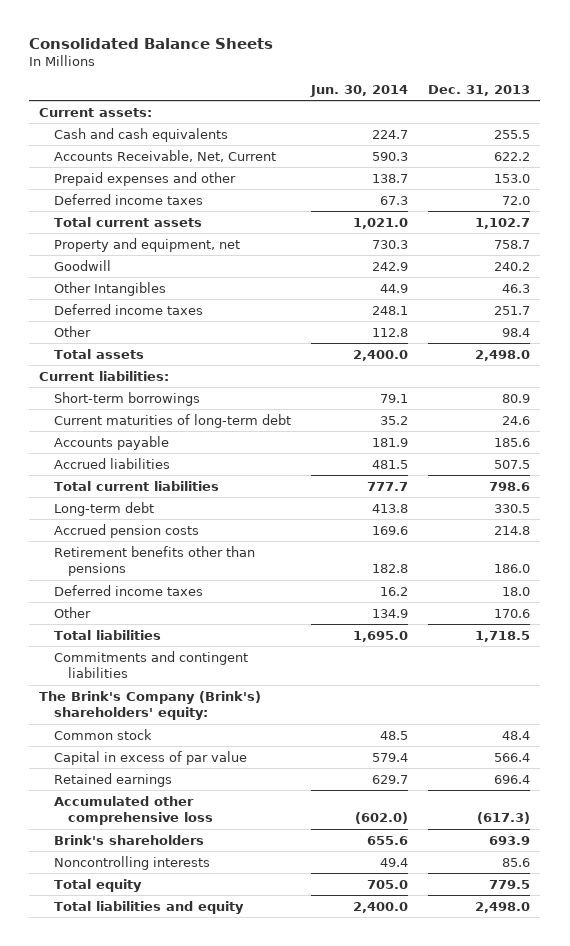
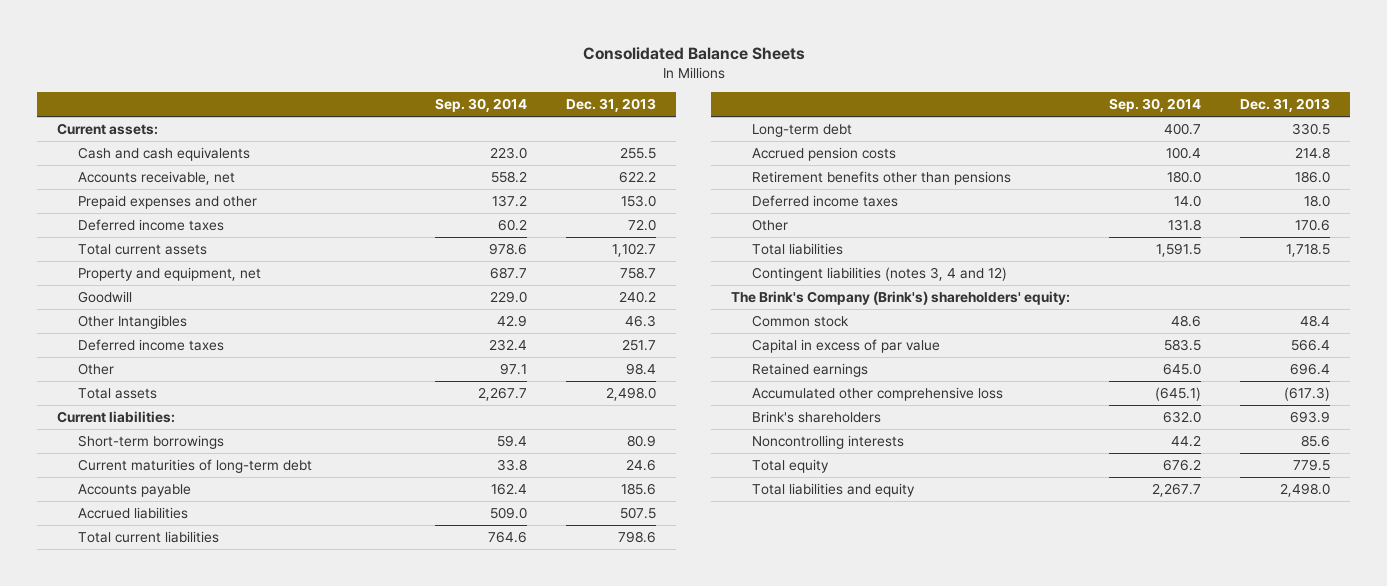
[310,84,409,97] Jun. 30, 2014 -> none
none -> [435,98,528,113] Sep. 30, 2014
[53,149,276,162] Accounts Receivable, Net, Current -> [78,171,236,186] Accounts receivable, net
[53,650,248,678] Commitments and contingent liabilities -> [752,267,1008,282] Contingent liabilities (notes 3, 4 and 12)

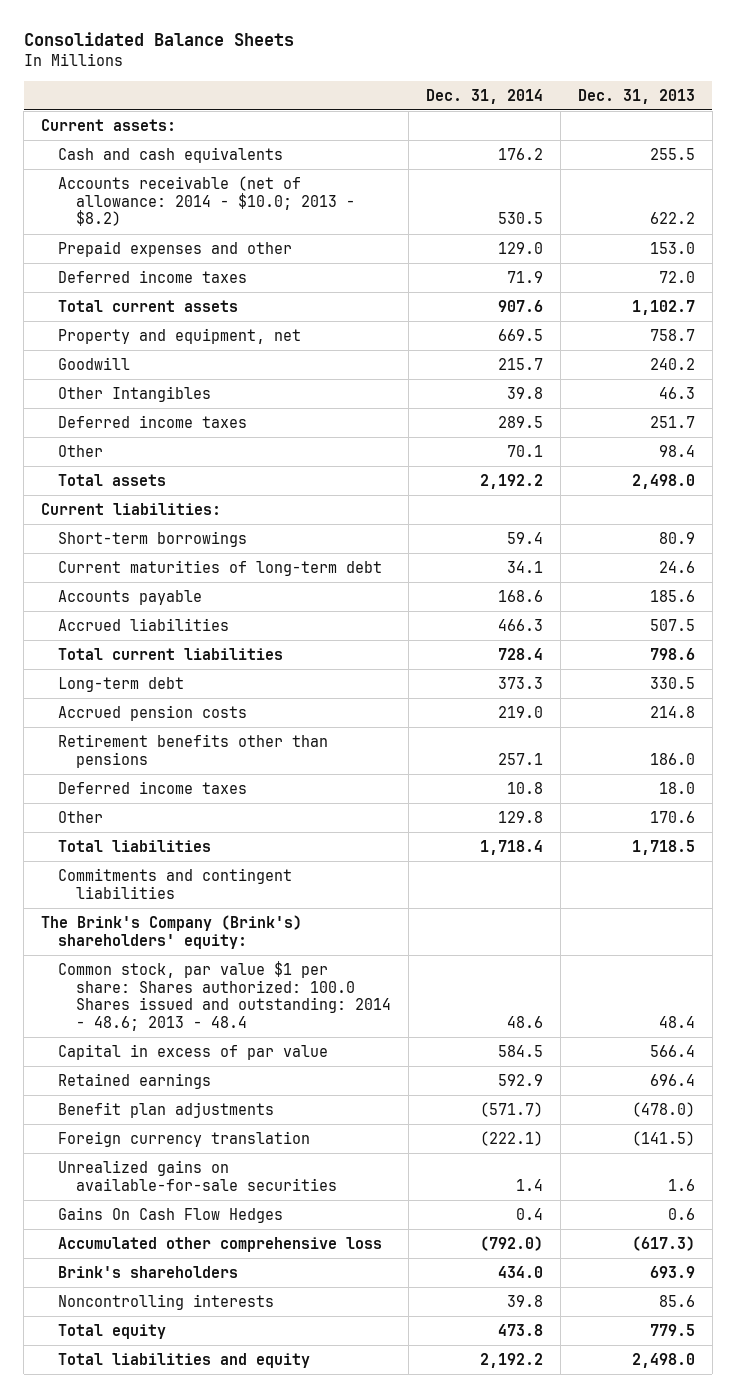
[435,98,528,113] Sep. 30, 2014 -> none
none -> [425,88,543,104] Dec. 31, 2014
[78,171,236,186] Accounts receivable, net -> [58,175,355,227] Accounts receivable (net of allowance: 2014 - $10.0; 2013 - $8.2)
[752,267,1008,282] Contingent liabilities (notes 3, 4 and 12) -> [58,867,293,899] Commitments and contingent liabilities
[752,315,850,328] Common stock -> [58,960,391,1032] Common stock, par value $1 per share: Shares authorized: 100.0 Shares issued and outstanding: 2014 - 48.6; 2013 - 48.4
none -> [58,1101,275,1118] Benefit plan adjustments
none -> [58,1130,311,1147] Foreign currency translation
none -> [58,1159,337,1191] Unrealized gains on available-for-sale securities
none -> [58,1206,284,1223] Gains On Cash Flow Hedges

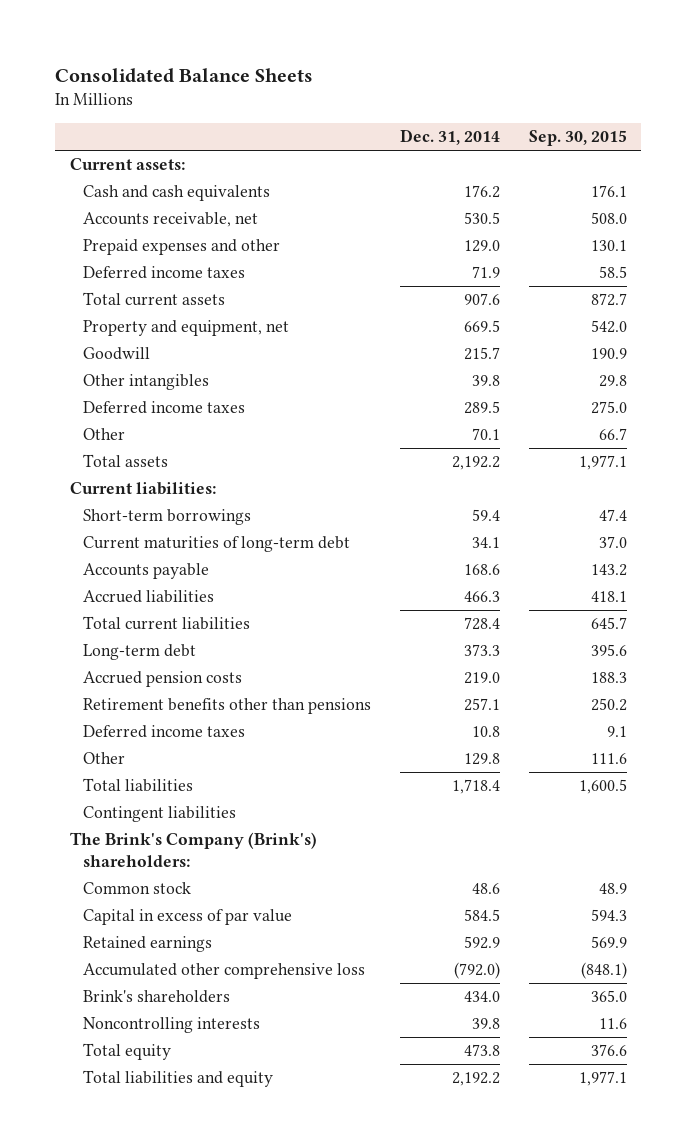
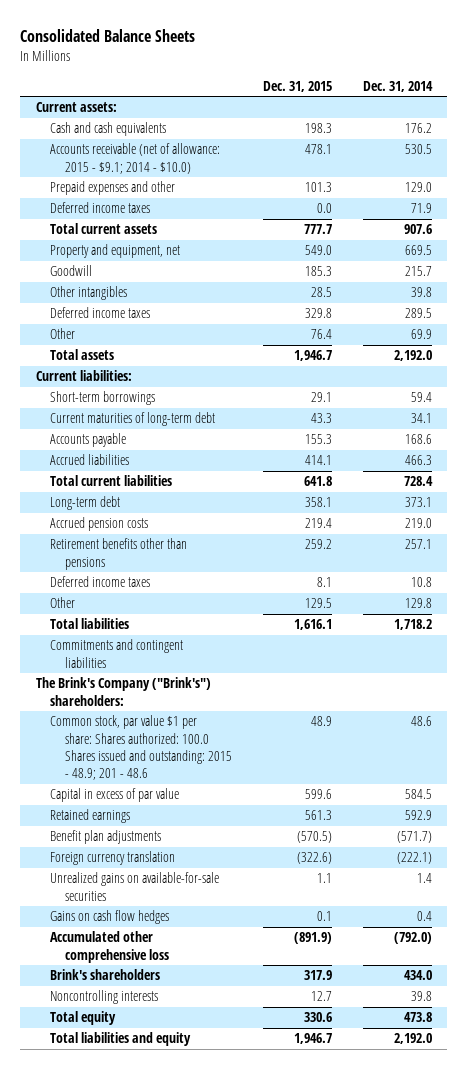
[528,129,627,146] Sep. 30, 2015 -> none
none -> [262,80,332,92] Dec. 31, 2015
[82,212,258,228] Accounts receivable, net -> [50,143,221,174] Accounts receivable (net of allowance: 2015 - $9.1; 2014 - $10.0)
[471,428,500,441] 70.1 -> [410,329,432,340] 69.9
[451,456,500,471] 2,192.2 -> [393,350,432,362] 2,192.0
[463,644,500,657] 373.3 -> [404,497,432,508] 373.1
[451,779,500,795] 1,718.4 -> [393,619,432,631] 1,718.2
[82,806,236,823] Contingent liabilities -> [50,639,184,668] Commitments and contingent liabilities
[69,832,317,868] The Brink's Company (Brink's) shareholders: -> [35,677,211,706] The Brink's Company ("Brink's") shareholders:
[82,882,191,895] Common stock -> [50,715,232,781] Common stock, par value $1 per share: Shares authorized: 100.0 Shares issued and outstanding: 2015 - 48.9; 201 - 48.6
none -> [50,830,162,845] Benefit plan adjustments
none -> [50,851,176,866] Foreign currency translation
none -> [50,872,220,901] Unrealized gains on available-for-sale securities
none -> [50,910,170,925] Gains on cash flow hedges
[451,1072,500,1087] 2,192.2 -> [393,1033,432,1045] 2,192.0

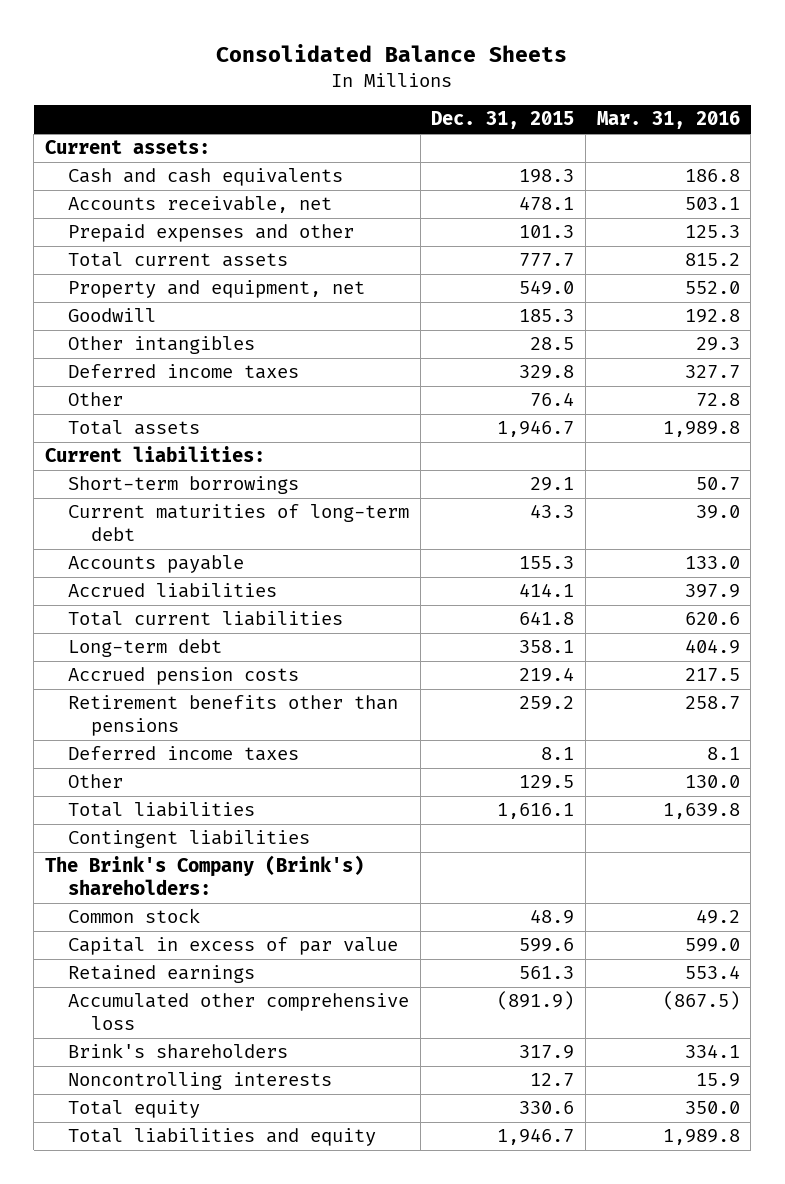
[362,80,433,92] Dec. 31, 2014 -> none
none -> [596,111,740,130] Mar. 31, 2016
[50,143,221,174] Accounts receivable (net of allowance: 2015 - $9.1; 2014 - $10.0) -> [68,196,333,214] Accounts receivable, net
[50,202,151,214] Deferred income taxes -> none
[50,639,184,668] Commitments and contingent liabilities -> [68,830,311,849] Contingent liabilities
[35,677,211,706] The Brink's Company ("Brink's") shareholders: -> [44,855,364,896] The Brink's Company (Brink's) shareholders:
[50,715,232,781] Common stock, par value $1 per share: Shares authorized: 100.0 Shares issued and outstanding: 2015 - 48.9; 201 - 48.6 -> [68,908,201,924] Common stock
[50,830,162,845] Benefit plan adjustments -> none
[50,851,176,866] Foreign currency translation -> none
[50,872,220,901] Unrealized gains on available-for-sale securities -> none
[50,910,170,925] Gains on cash flow hedges -> none

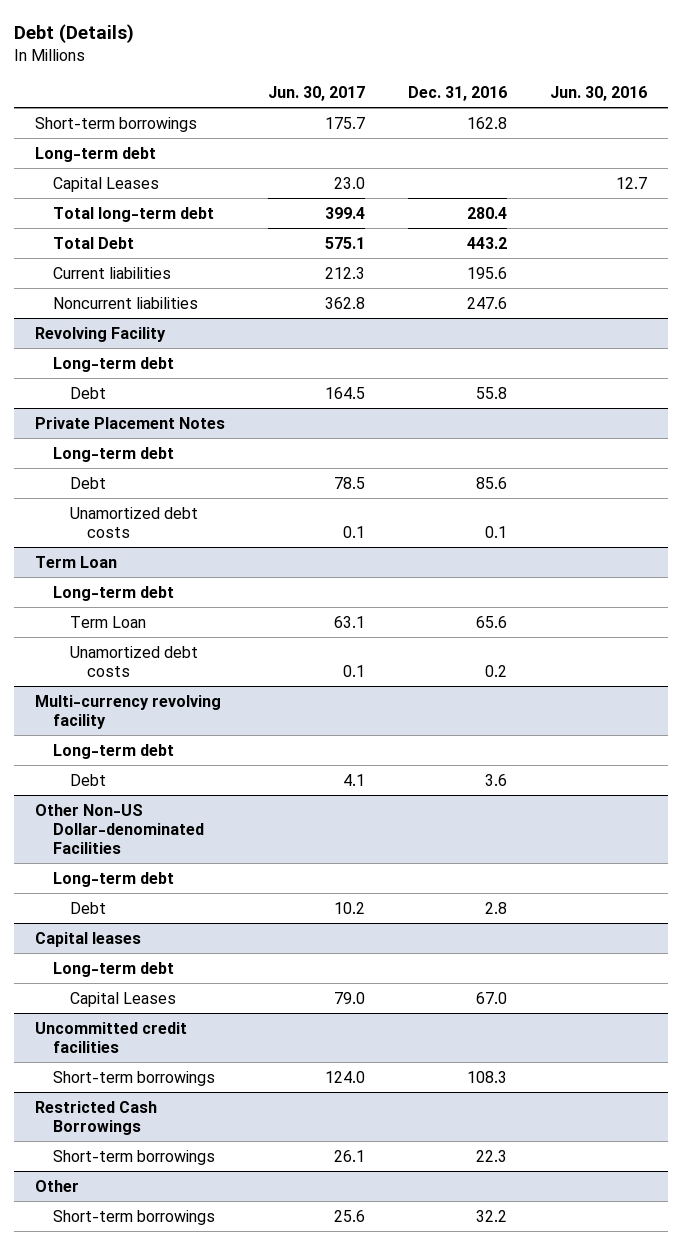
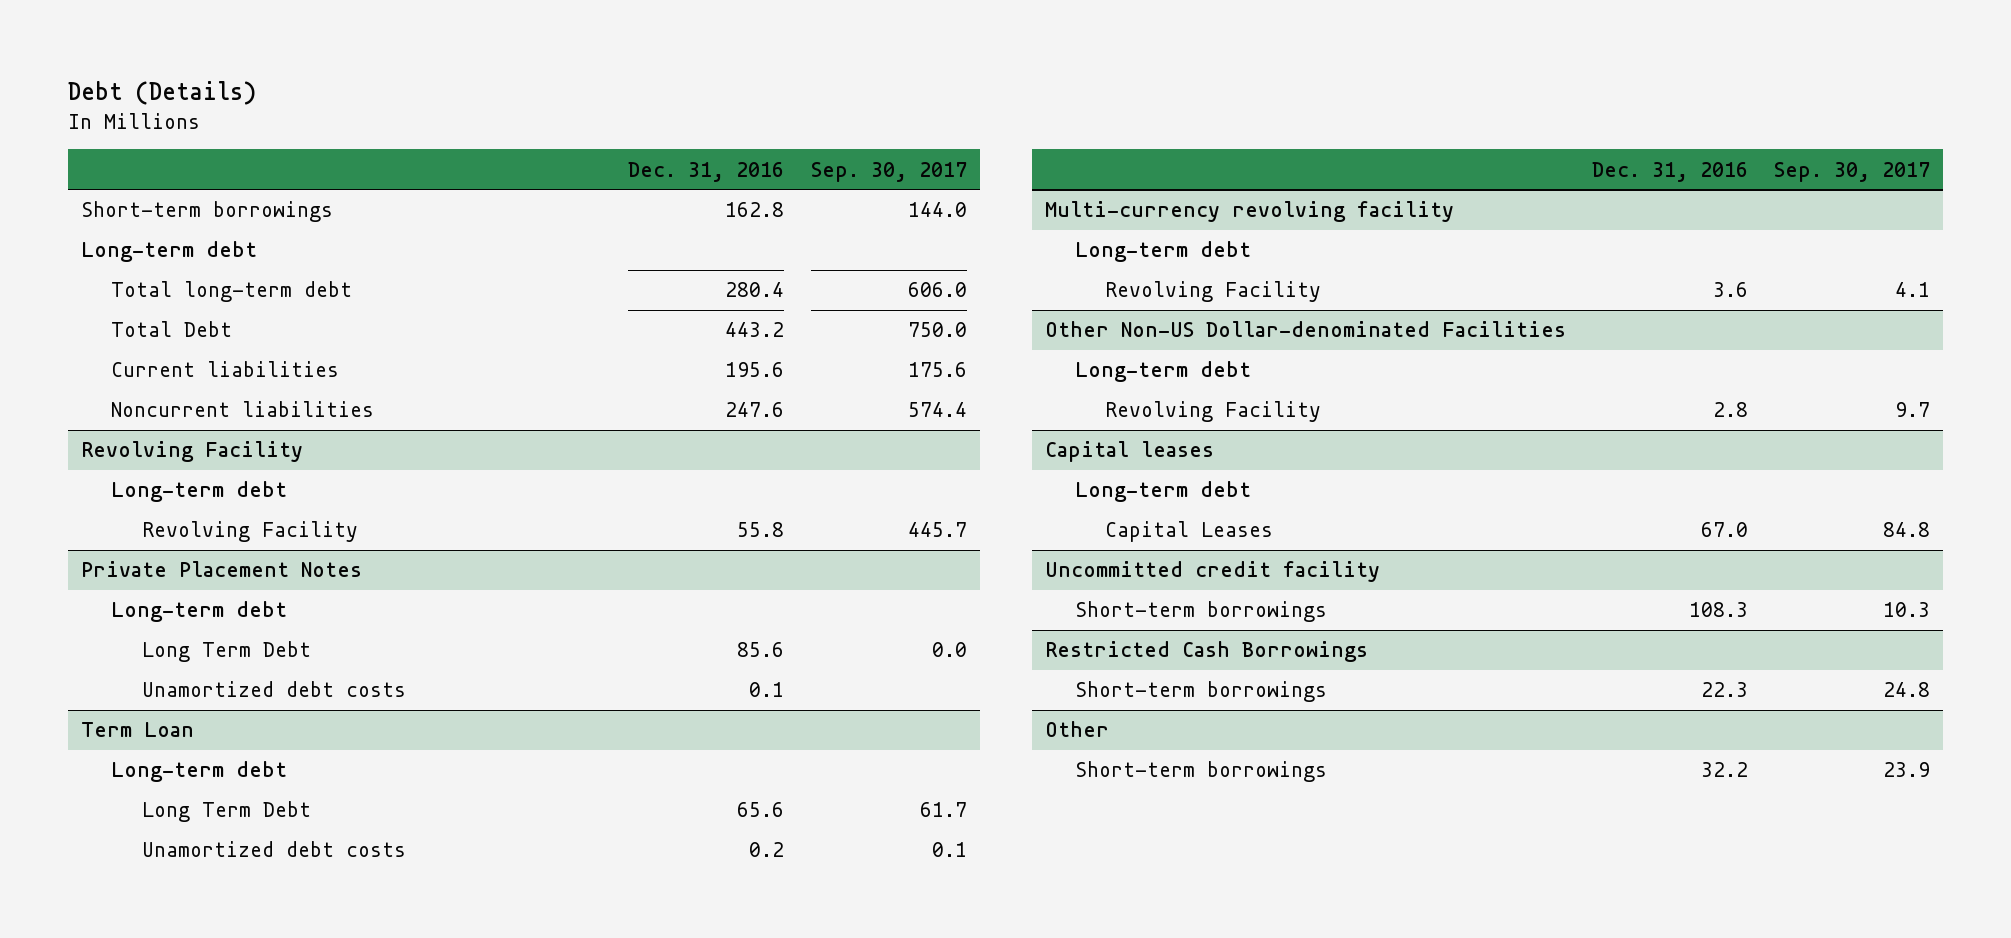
[268,85,366,101] Jun. 30, 2017 -> none
[549,85,647,101] Jun. 30, 2016 -> none
none -> [810,161,967,182] Sep. 30, 2017
[52,176,159,192] Capital Leases -> none
[69,386,106,399] Debt -> [141,521,358,543] Revolving Facility
[69,476,106,489] Debt -> [141,641,311,663] Long Term Debt
[69,615,146,628] Term Loan -> [141,801,311,823] Long Term Debt
[69,773,106,786] Debt -> [1105,281,1322,303] Revolving Facility
[69,901,106,914] Debt -> [1105,401,1322,423] Revolving Facility
[35,1021,188,1053] Uncommitted credit facilities -> [1044,561,1380,583] Uncommitted credit facility

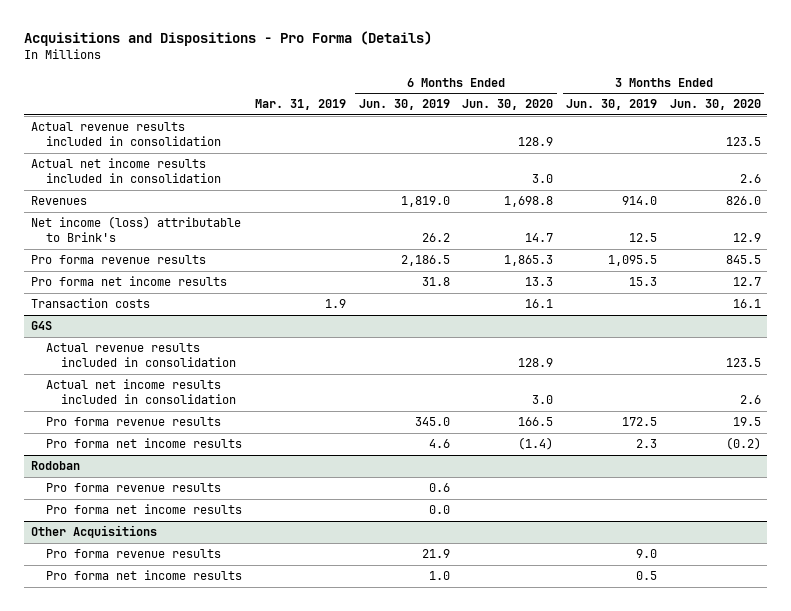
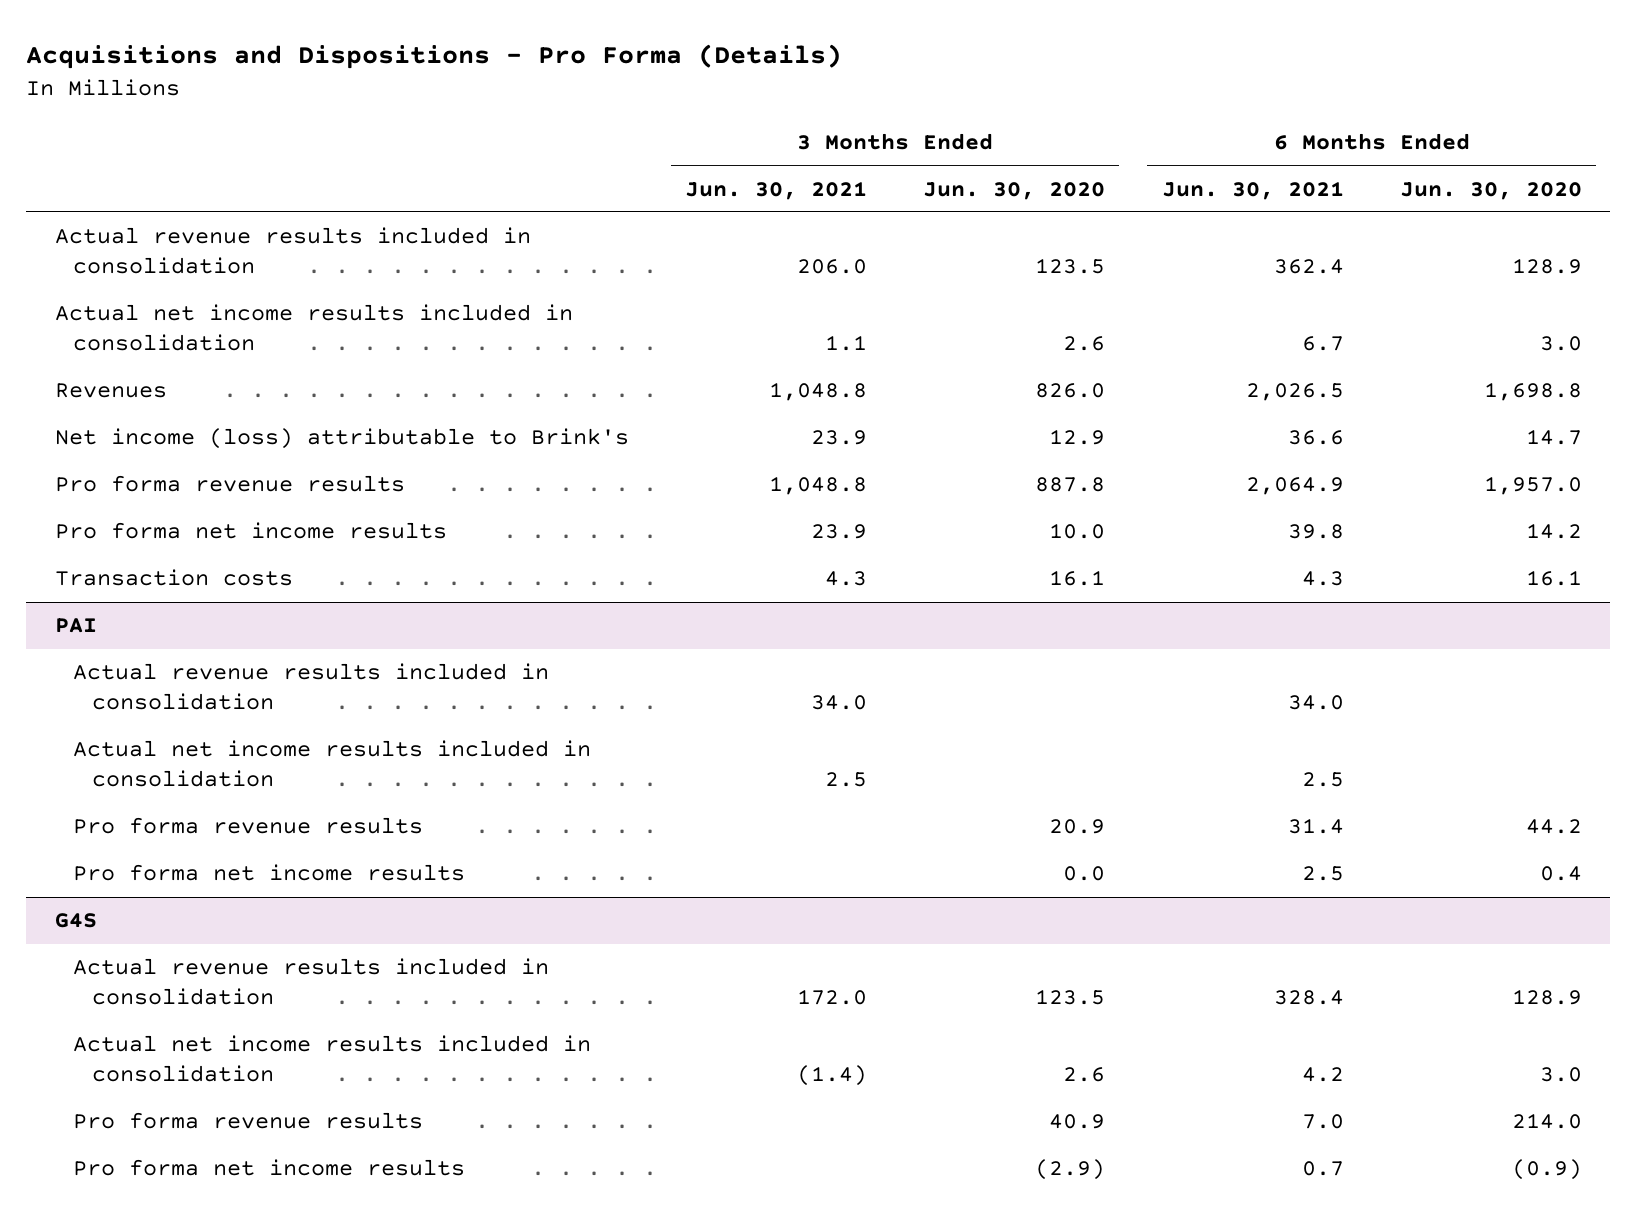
[254,99,346,111] Mar. 31, 2019 -> none
[358,99,450,111] Jun. 30, 2019 -> none
[566,99,658,111] Jun. 30, 2019 -> none
none -> [684,180,867,200] Jun. 30, 2021
none -> [1161,180,1344,200] Jun. 30, 2021
[504,255,554,267] 1,865.3 -> [1483,476,1582,496] 1,957.0
[725,255,761,265] 845.5 -> [1035,477,1106,493] 887.8
[525,277,554,287] 13.3 -> [1525,523,1582,540] 14.2
[732,277,761,287] 12.7 -> [1049,523,1106,540] 10.0
none -> [54,618,97,634] PAI
none -> [73,663,550,711] Actual revenue results included in consolidation
none -> [73,740,592,788] Actual net income results included in consolidation
none -> [73,817,424,835] Pro forma revenue results
none -> [73,864,466,882] Pro forma net income results
[30,461,80,471] Rodoban -> none
[45,483,221,493] Pro forma revenue results -> none
[45,504,242,515] Pro forma net income results -> none
[30,525,157,539] Other Acquisitions -> none
[45,549,221,559] Pro forma revenue results -> none
[45,570,242,581] Pro forma net income results -> none
[518,417,554,427] 166.5 -> [1511,1113,1582,1130] 214.0
[732,417,761,427] 19.5 -> [1049,1114,1106,1130] 40.9
[518,437,554,451] (1.4) -> [1511,1159,1582,1181] (0.9)
[725,437,761,451] (0.2) -> [1035,1159,1106,1181] (2.9)

